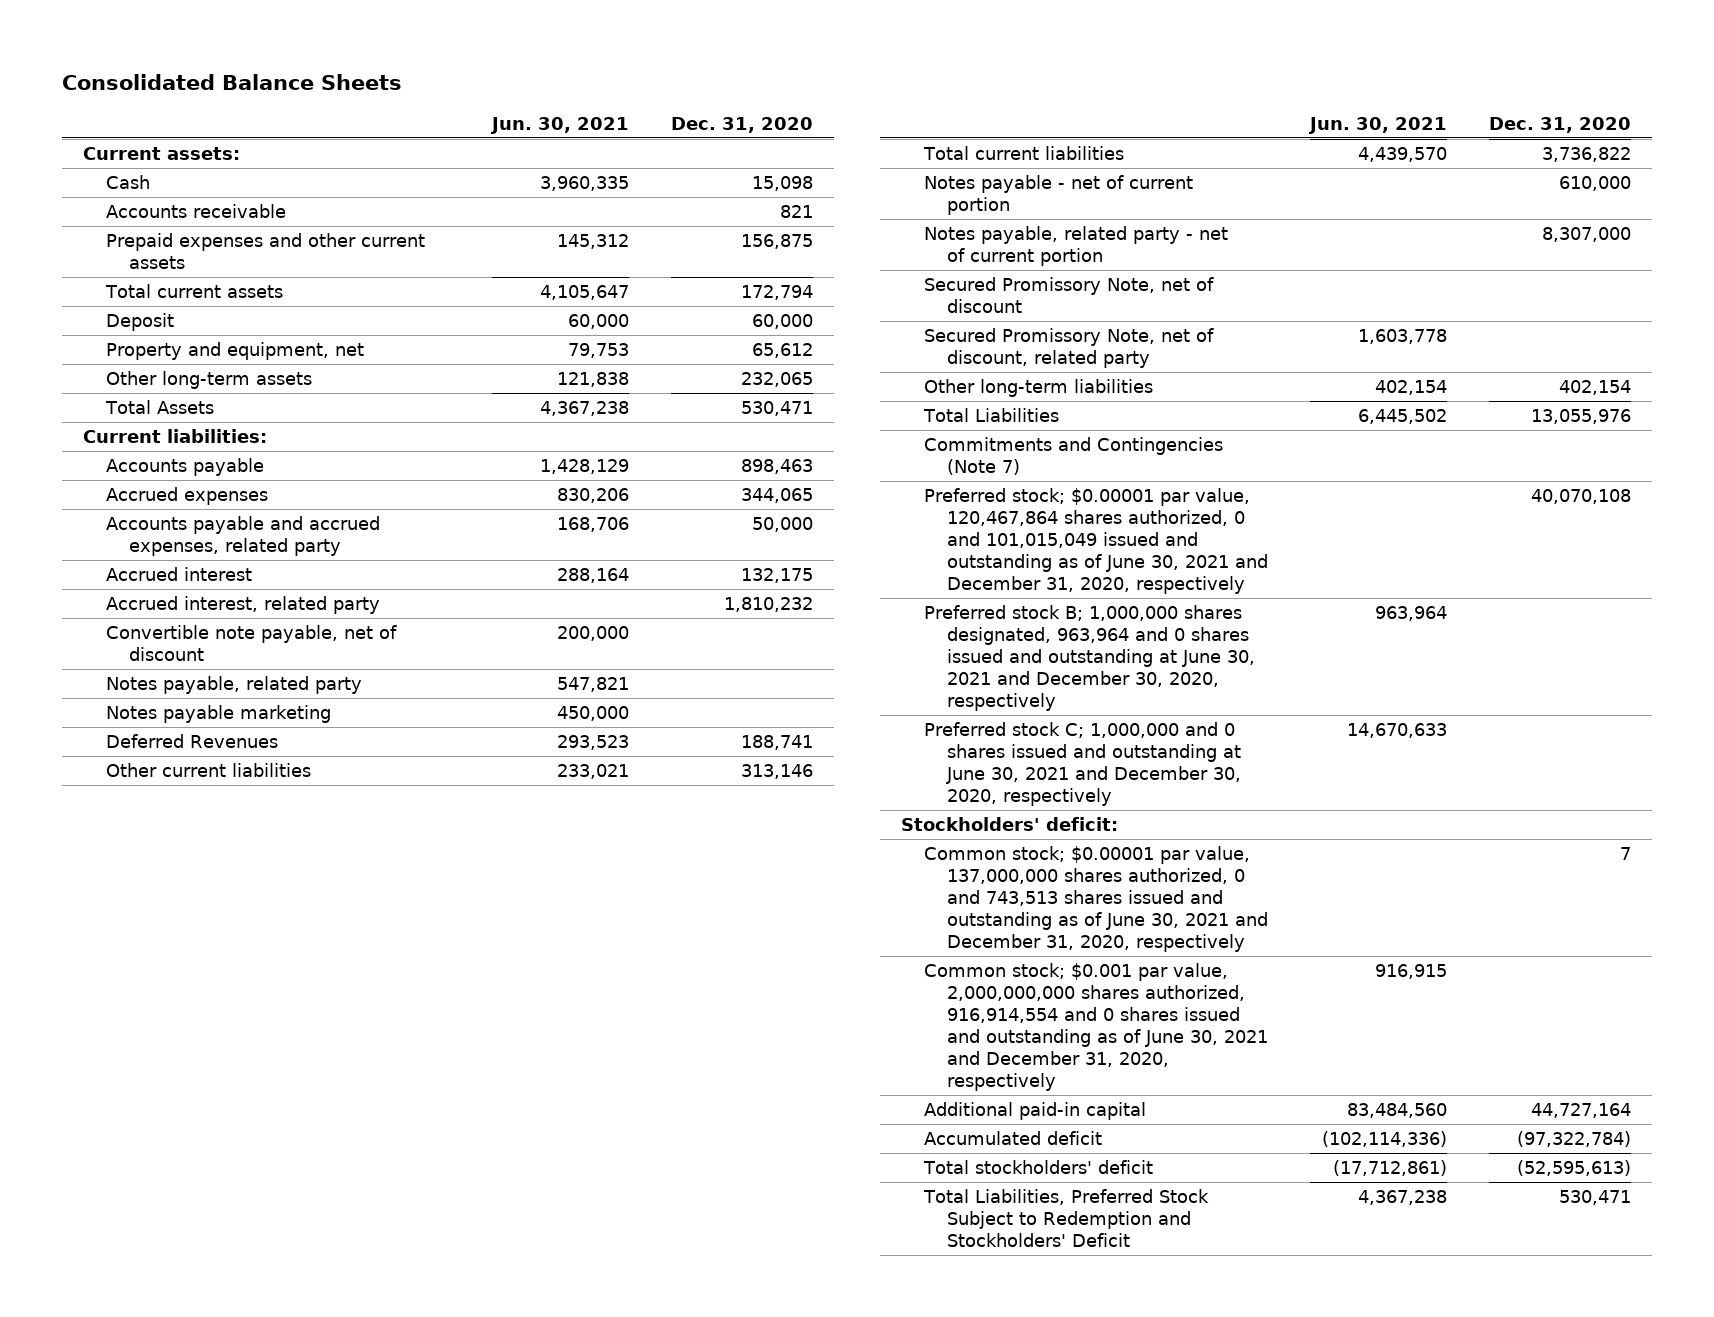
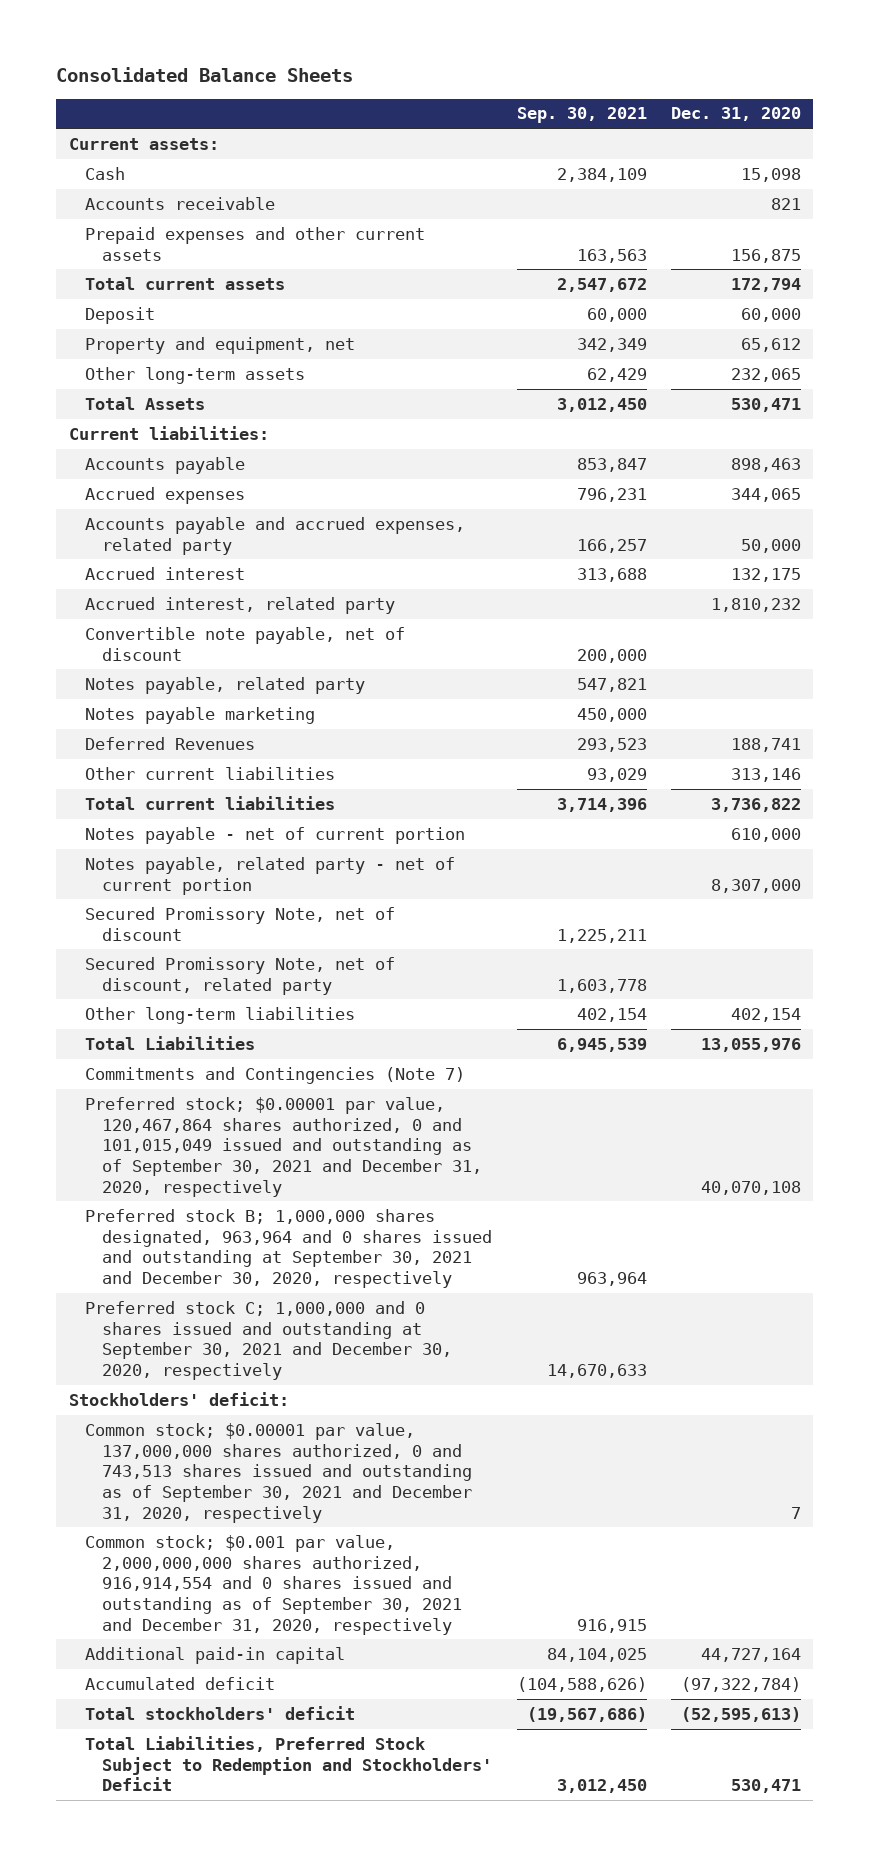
[489,116,629,134] Jun. 30, 2021 -> none
none -> [516,107,647,124] Sep. 30, 2021
[923,488,1268,594] Preferred stock; $0.00001 par value, 120,467,864 shares authorized, 0 and 101,015,049 issued and outstanding as of June 30, 2021 and December 31, 2020, respectively -> [85,1096,482,1197] Preferred stock; $0.00001 par value, 120,467,864 shares authorized, 0 and 101,015,049 issued and outstanding as of September 30, 2021 and December 31, 2020, respectively
[923,605,1255,711] Preferred stock B; 1,000,000 shares designated, 963,964 and 0 shares issued and outstanding at June 30, 2021 and December 30, 2020, respectively -> [85,1208,492,1288] Preferred stock B; 1,000,000 shares designated, 963,964 and 0 shares issued and outstanding at September 30, 2021 and December 30, 2020, respectively
[923,722,1241,806] Preferred stock C; 1,000,000 and 0 shares issued and outstanding at June 30, 2021 and December 30, 2020, respectively -> [85,1300,452,1380] Preferred stock C; 1,000,000 and 0 shares issued and outstanding at September 30, 2021 and December 30, 2020, respectively
[923,846,1268,952] Common stock; $0.00001 par value, 137,000,000 shares authorized, 0 and 743,513 shares issued and outstanding as of June 30, 2021 and December 31, 2020, respectively -> [85,1422,472,1523] Common stock; $0.00001 par value, 137,000,000 shares authorized, 0 and 743,513 shares issued and outstanding as of September 30, 2021 and December 31, 2020, respectively
[923,963,1268,1091] Common stock; $0.001 par value, 2,000,000,000 shares authorized, 916,914,554 and 0 shares issued and outstanding as of June 30, 2021 and December 31, 2020, respectively -> [85,1534,462,1635] Common stock; $0.001 par value, 2,000,000,000 shares authorized, 916,914,554 and 0 shares issued and outstanding as of September 30, 2021 and December 31, 2020, respectively

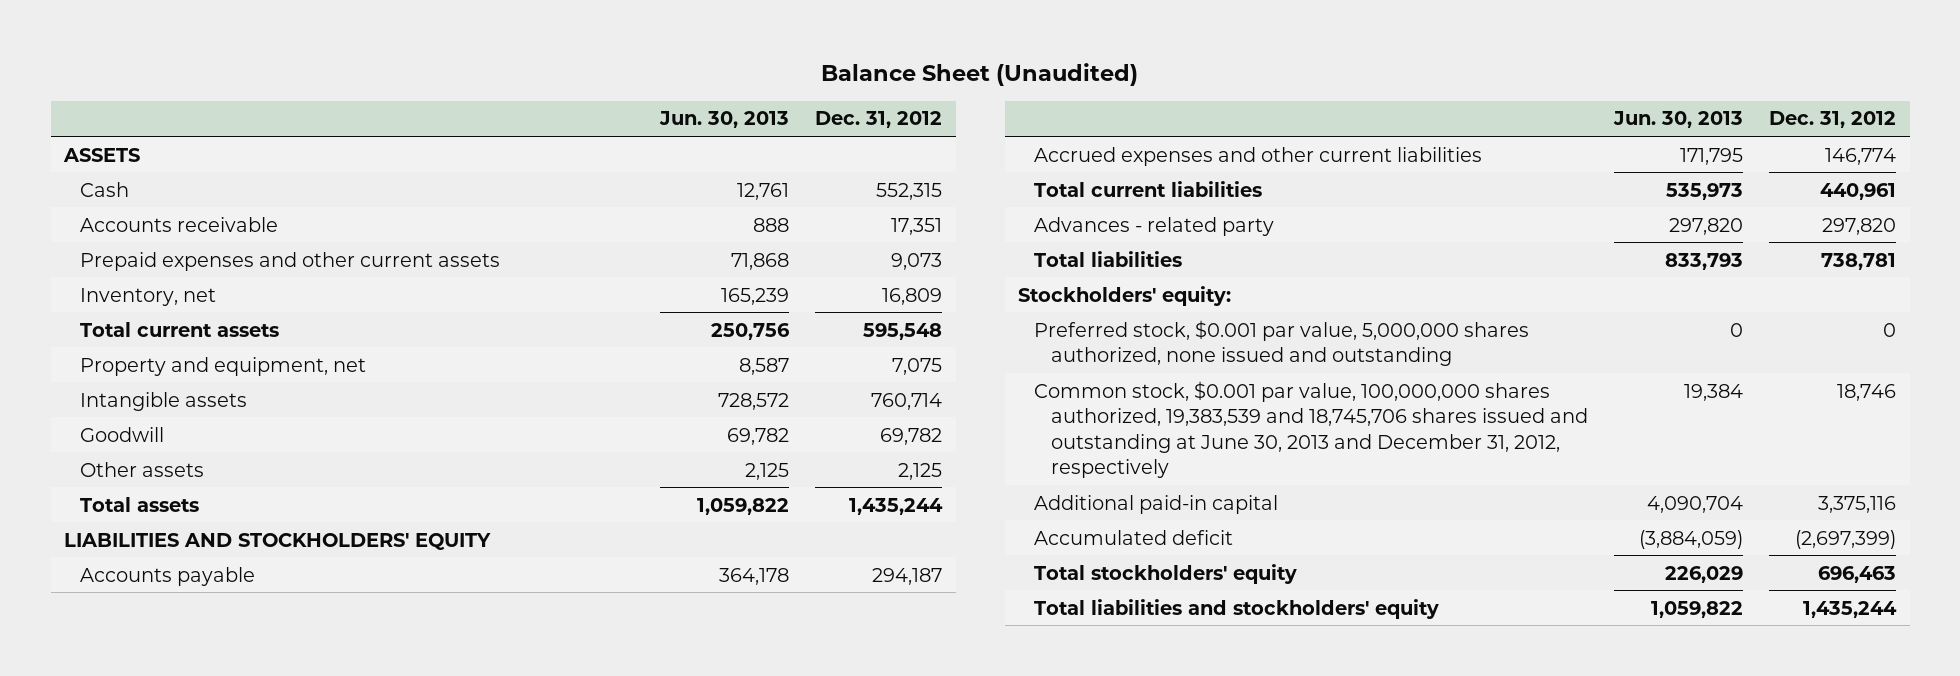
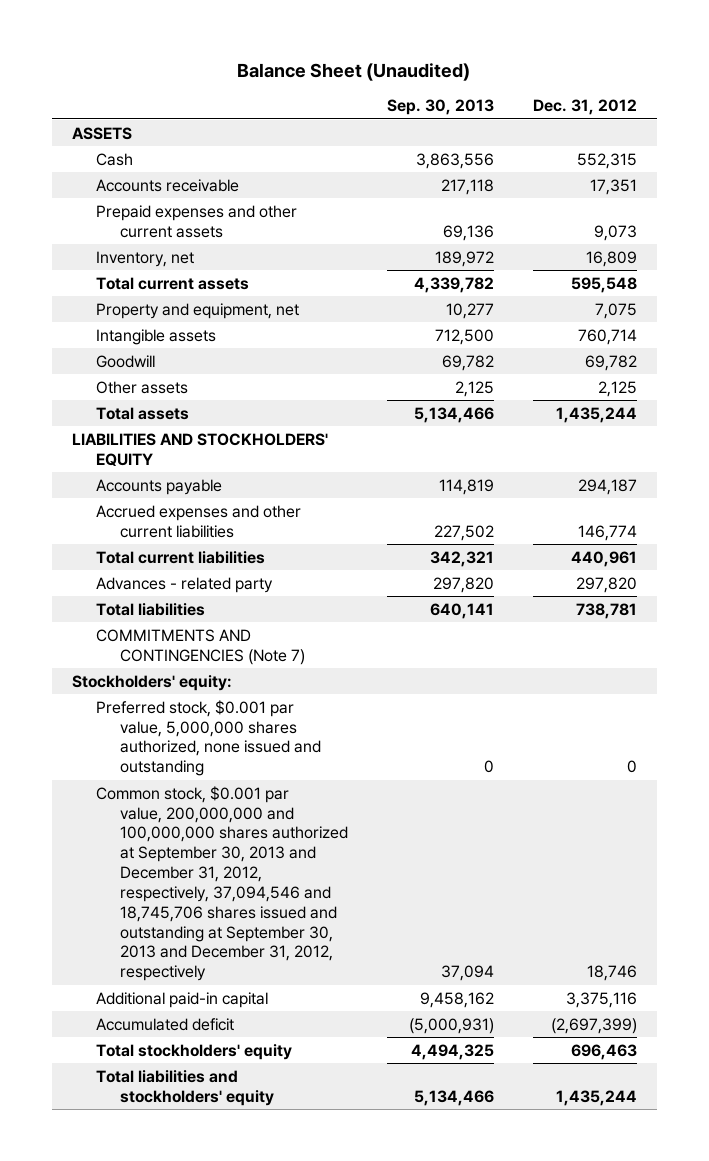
[659,111,790,129] Jun. 30, 2013 -> none
none -> [387,99,495,116] Sep. 30, 2013
none -> [95,628,306,665] COMMITMENTS AND CONTINGENCIES (Note 7)
[1034,380,1589,479] Common stock, $0.001 par value, 100,000,000 shares authorized, 19,383,539 and 18,745,706 shares issued and outstanding at June 30, 2013 and December 31, 2012, respectively -> [95,785,349,982] Common stock, $0.001 par value, 200,000,000 and 100,000,000 shares authorized at September 30, 2013 and December 31, 2012, respectively, 37,094,546 and 18,745,706 shares issued and outstanding at September 30, 2013 and December 31, 2012, respectively

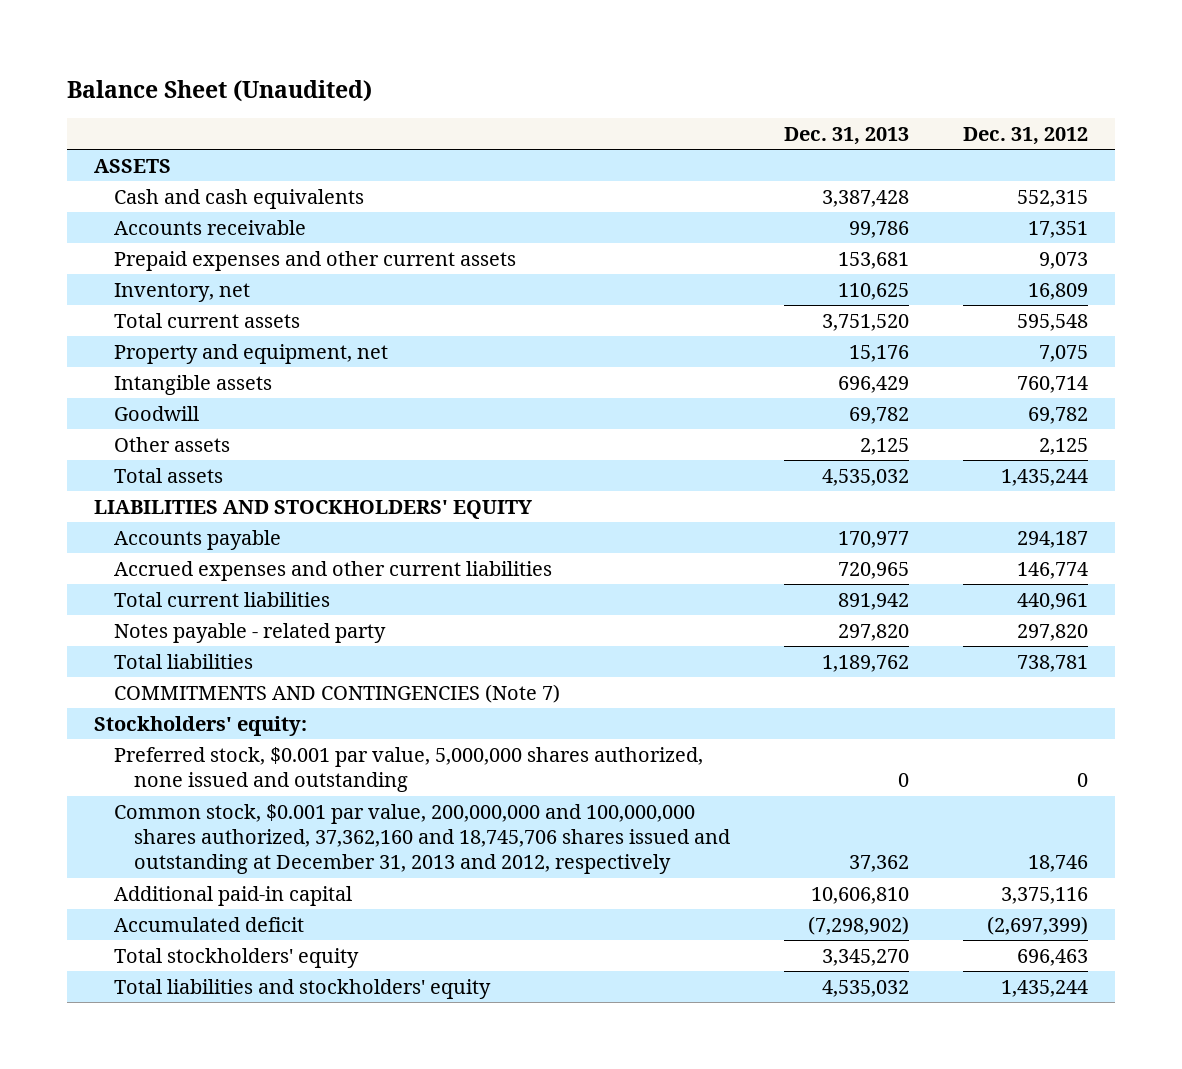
[387,99,495,116] Sep. 30, 2013 -> none
none -> [783,126,909,145] Dec. 31, 2013
[95,152,133,166] Cash -> [113,188,364,209] Cash and cash equivalents
[95,576,273,593] Advances - related party -> [113,622,386,643] Notes payable - related party
[95,785,349,982] Common stock, $0.001 par value, 200,000,000 and 100,000,000 shares authorized at September 30, 2013 and December 31, 2012, respectively, 37,094,546 and 18,745,706 shares issued and outstanding at September 30, 2013 and December 31, 2012, respectively -> [113,803,730,875] Common stock, $0.001 par value, 200,000,000 and 100,000,000 shares authorized, 37,362,160 and 18,745,706 shares issued and outstanding at December 31, 2013 and 2012, respectively

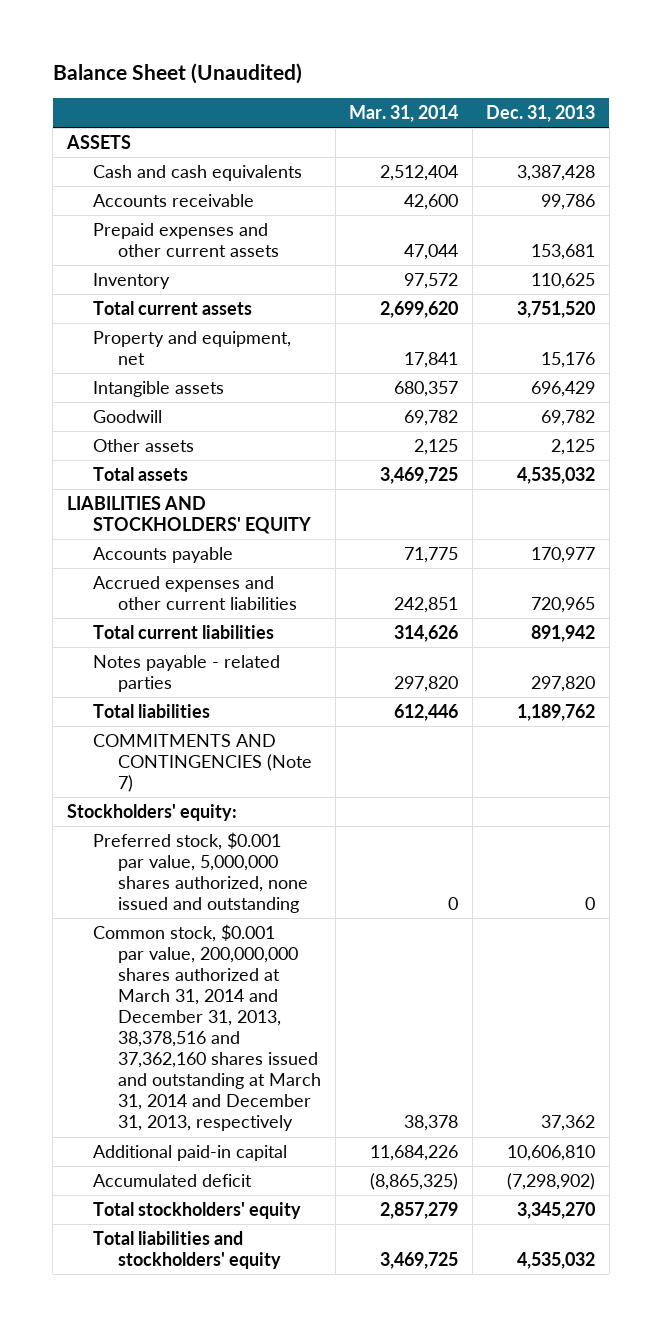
[962,126,1088,145] Dec. 31, 2012 -> none
none -> [349,104,459,122] Mar. 31, 2014
[113,282,250,302] Inventory, net -> [92,273,170,290] Inventory
[113,622,386,643] Notes payable - related party -> [92,655,280,693] Notes payable - related parties
[113,803,730,875] Common stock, $0.001 par value, 200,000,000 and 100,000,000 shares authorized, 37,362,160 and 18,745,706 shares issued and outstanding at December 31, 2013 and 2012, respectively -> [92,924,322,1132] Common stock, $0.001 par value, 200,000,000 shares authorized at March 31, 2014 and December 31, 2013, 38,378,516 and 37,362,160 shares issued and outstanding at March 31, 2014 and December 31, 2013, respectively

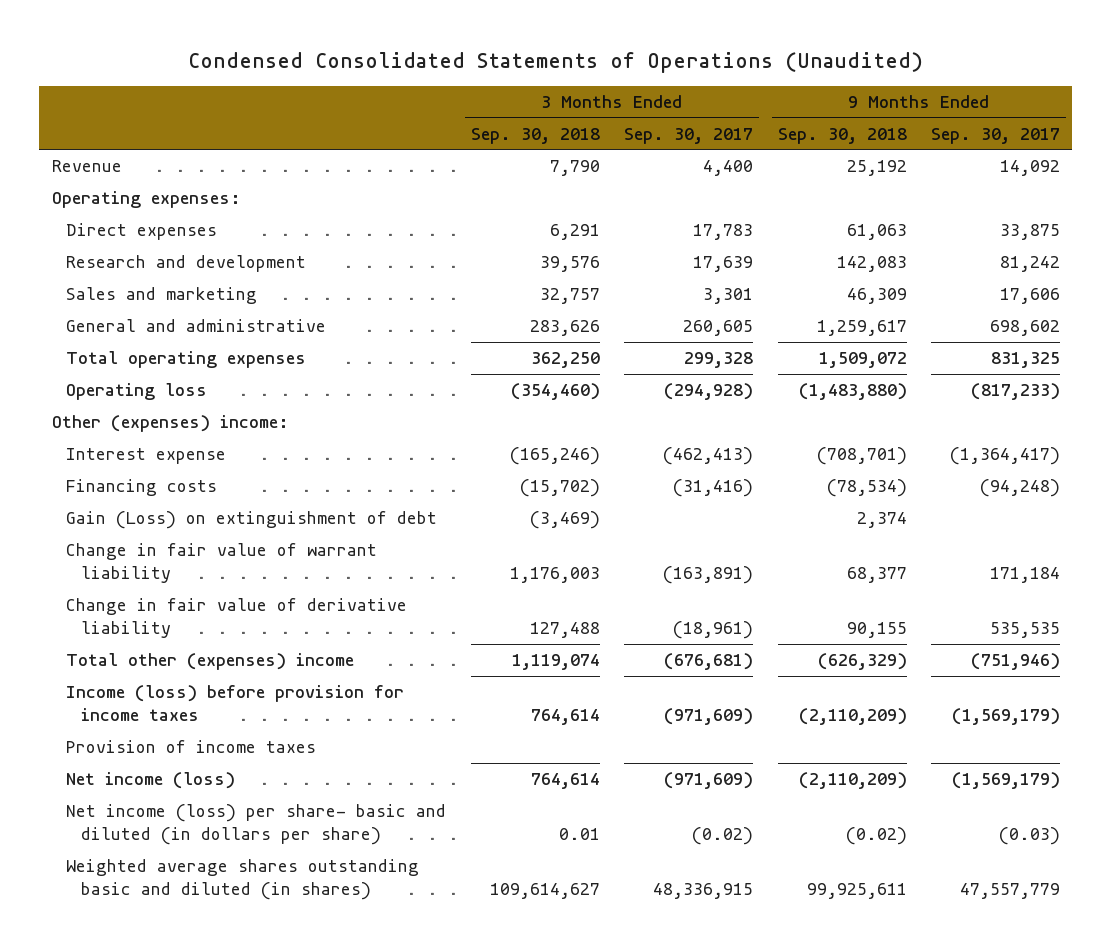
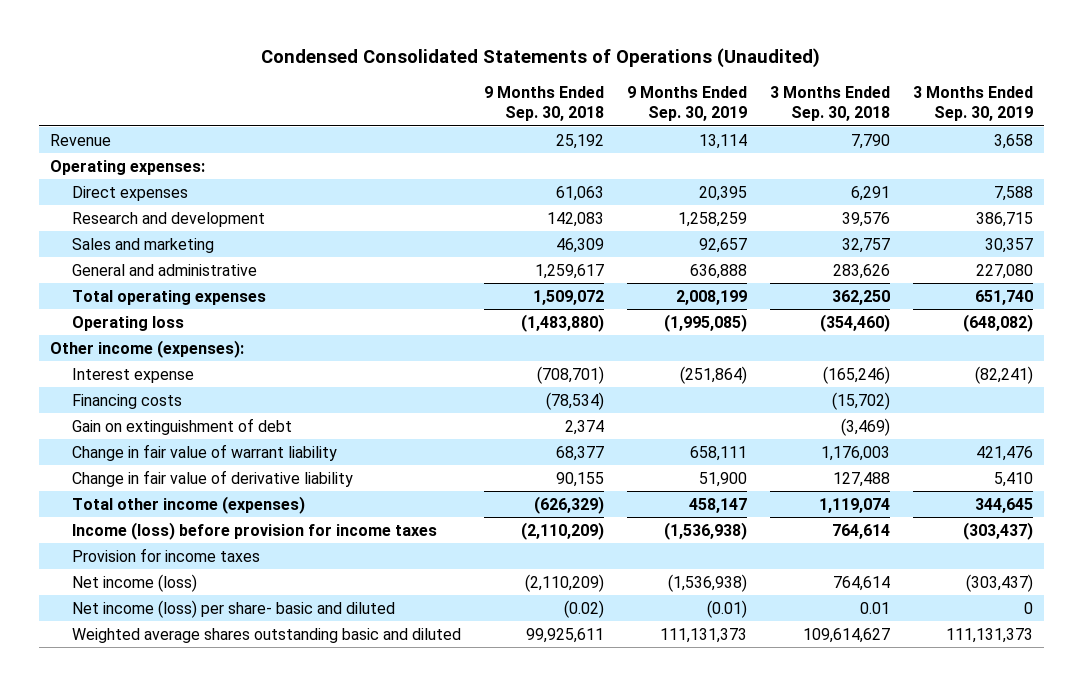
[624,127,754,144] Sep. 30, 2017 -> none
[931,127,1061,144] Sep. 30, 2017 -> none
none -> [626,85,747,122] 9 Months Ended Sep. 30, 2019
none -> [912,85,1033,122] 3 Months Ended Sep. 30, 2019
[51,415,289,433] Other (expenses) income: -> [50,339,245,358] Other income (expenses):
[66,511,438,530] Gain (Loss) on extinguishment of debt -> [71,417,292,435] Gain on extinguishment of debt
[66,653,355,671] Total other (expenses) income -> [71,495,305,514] Total other income (expenses)
[66,740,317,754] Provision of income taxes -> [71,547,260,562] Provision for income taxes
[66,804,447,846] Net income (loss) per share- basic and diluted (in dollars per share) -> [71,599,395,618] Net income (loss) per share- basic and diluted
[66,859,420,901] Weighted average shares outstanding basic and diluted (in shares) -> [71,627,461,643] Weighted average shares outstanding basic and diluted

